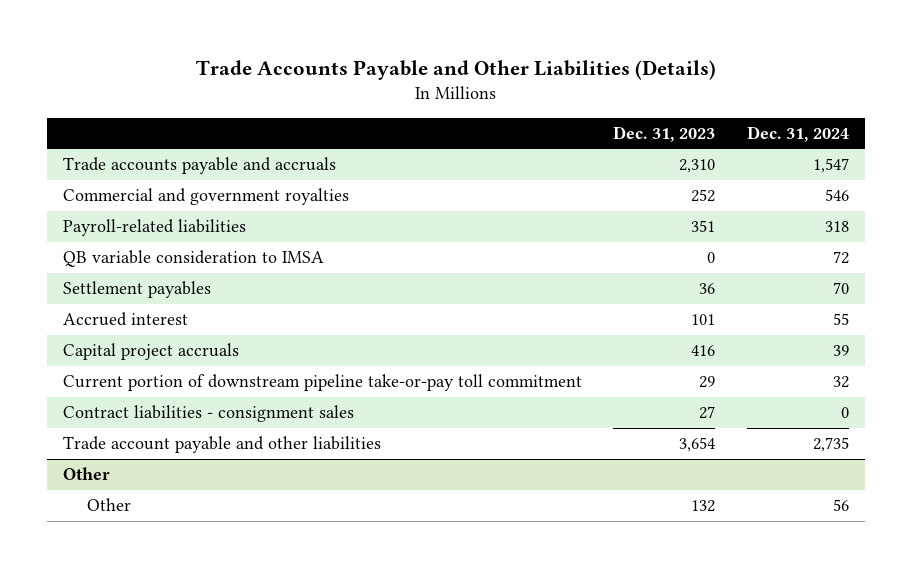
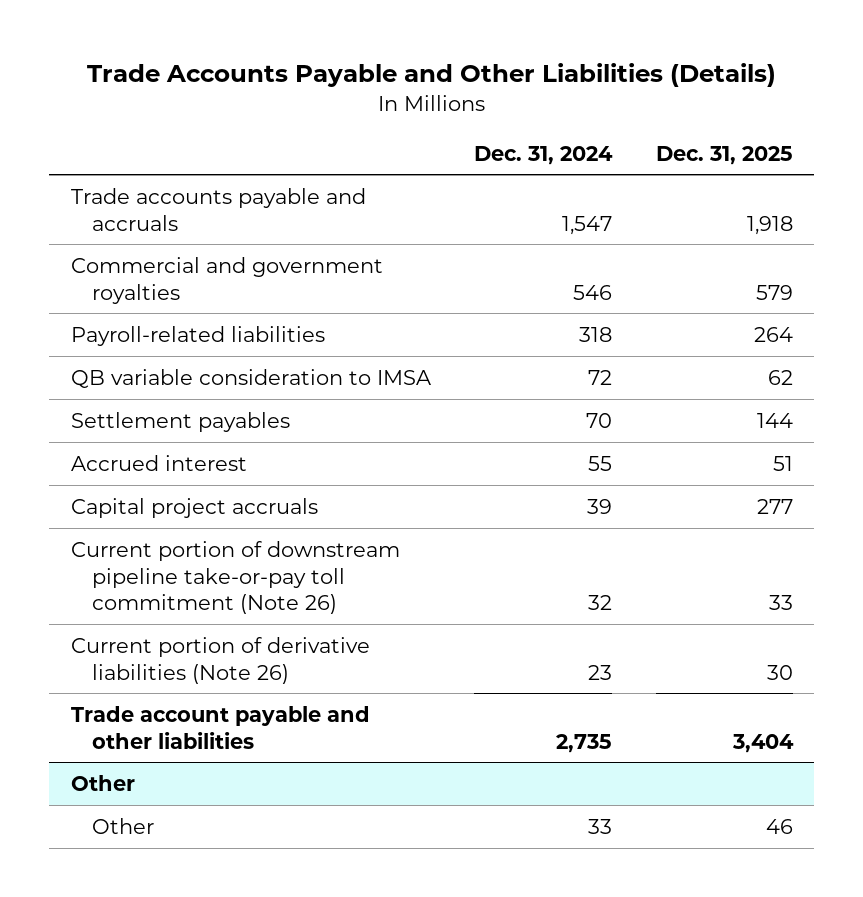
[613,125,716,142] Dec. 31, 2023 -> none
none -> [655,145,793,165] Dec. 31, 2025
[62,405,354,423] Contract liabilities - consignment sales -> none
[62,374,582,392] Current portion of downstream pipeline take-or-pay toll commitment -> [70,540,400,615] Current portion of downstream pipeline take-or-pay toll commitment (Note 26)
none -> [70,636,370,684] Current portion of derivative liabilities (Note 26)
[832,499,849,512] 56 -> [588,818,613,834] 33

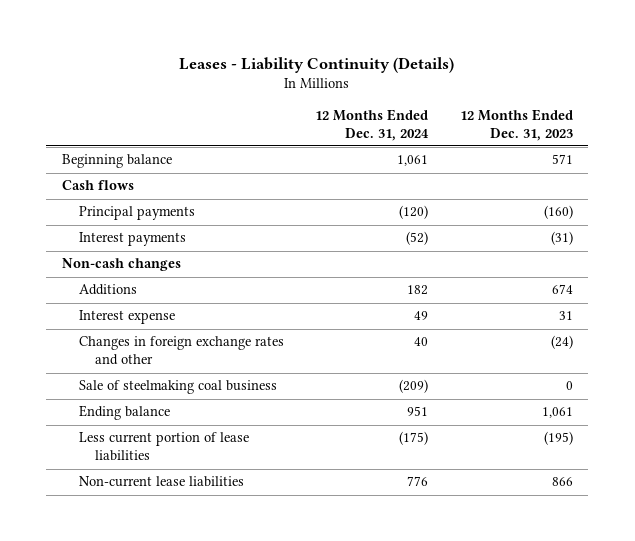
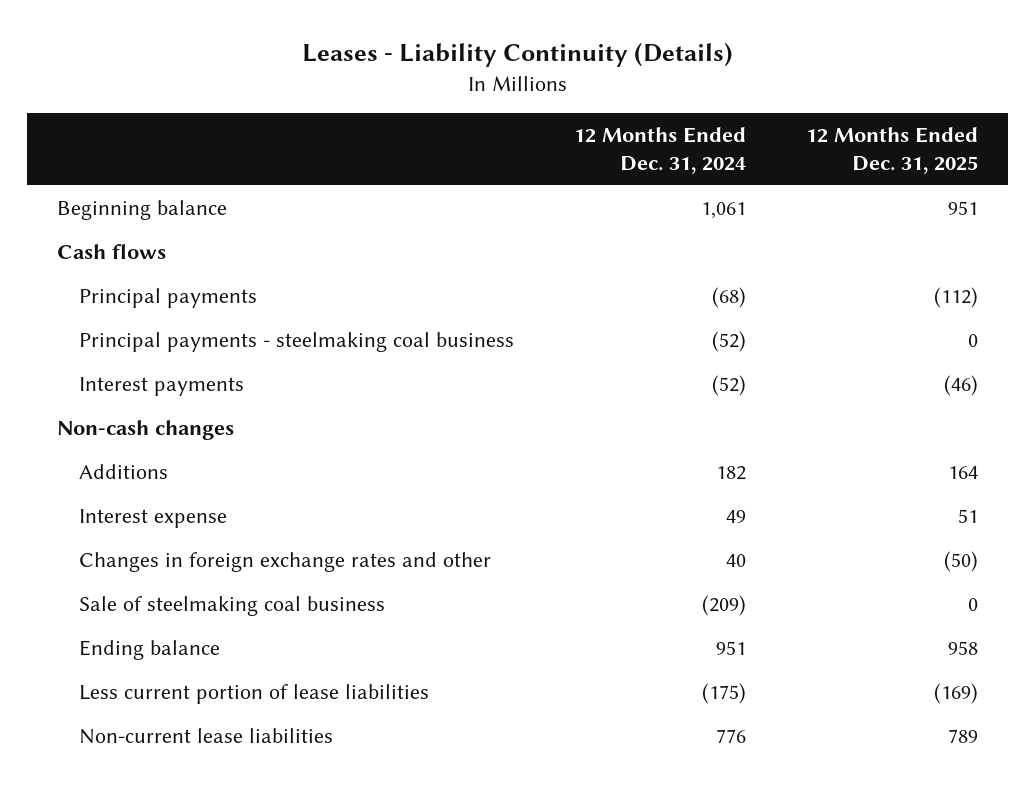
[459,108,573,141] 12 Months Ended Dec. 31, 2023 -> none
none -> [806,127,979,175] 12 Months Ended Dec. 31, 2025
[399,205,429,220] (120) -> [712,287,747,309] (68)
none -> [79,332,515,353] Principal payments - steelmaking coal business

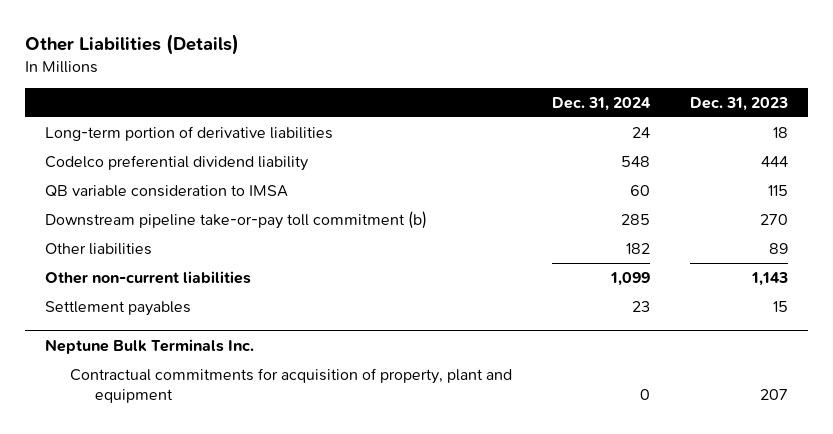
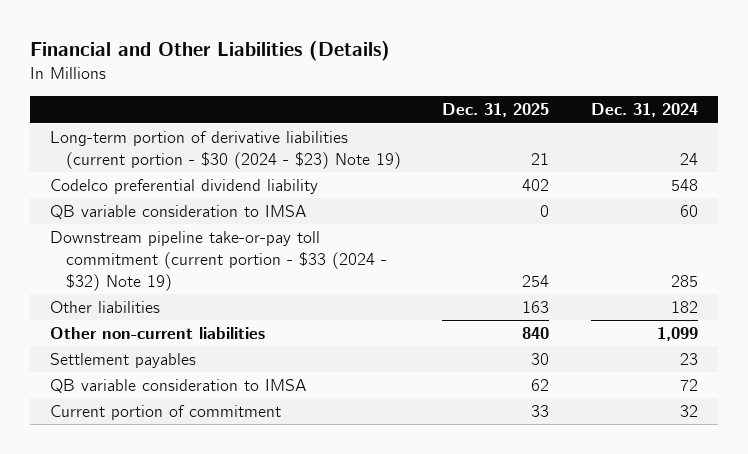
[24,33,239,55] Other Liabilities (Details) -> [29,41,390,62] Financial and Other Liabilities (Details)
[689,96,788,111] Dec. 31, 2023 -> none
none -> [442,103,550,118] Dec. 31, 2025
[44,125,333,141] Long-term portion of derivative liabilities -> [50,131,401,170] Long-term portion of derivative liabilities (current portion - $30 (2024 - $23) Note 19)
[44,210,427,229] Downstream pipeline take-or-pay toll commitment (b) -> [50,231,387,292] Downstream pipeline take-or-pay toll commitment (current portion - $33 (2024 - $32) Note 19)
[44,338,254,354] Neptune Bulk Terminals Inc. -> none
[70,367,513,403] Contractual commitments for acquisition of property, plant and equipment -> none
none -> [50,379,307,394] QB variable consideration to IMSA
none -> [50,405,282,421] Current portion of commitment

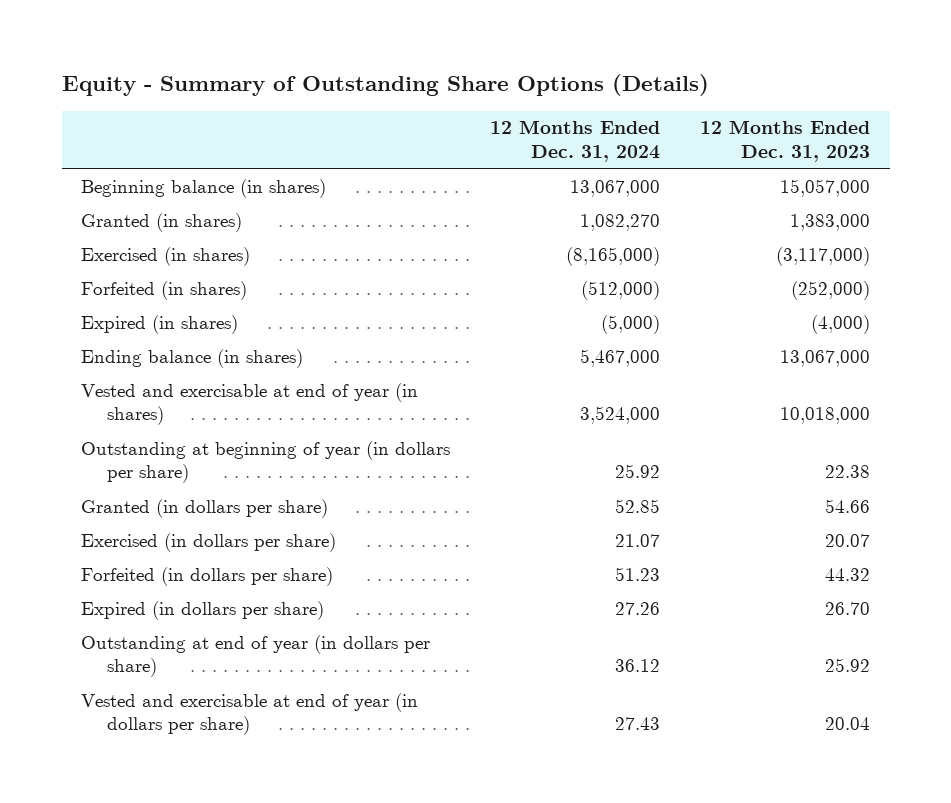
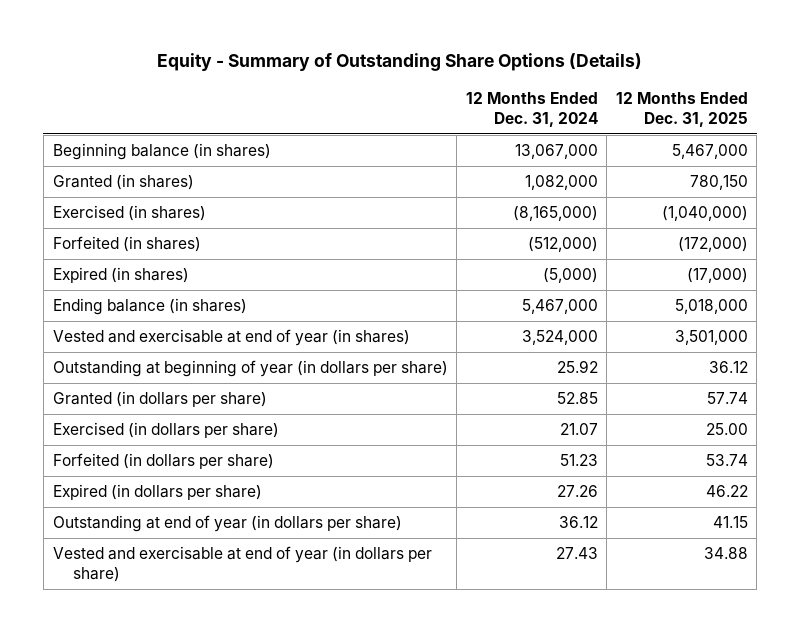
[699,120,870,162] 12 Months Ended Dec. 31, 2023 -> none
none -> [615,91,748,127] 12 Months Ended Dec. 31, 2025
[580,213,661,231] 1,082,270 -> [524,175,598,191] 1,082,000

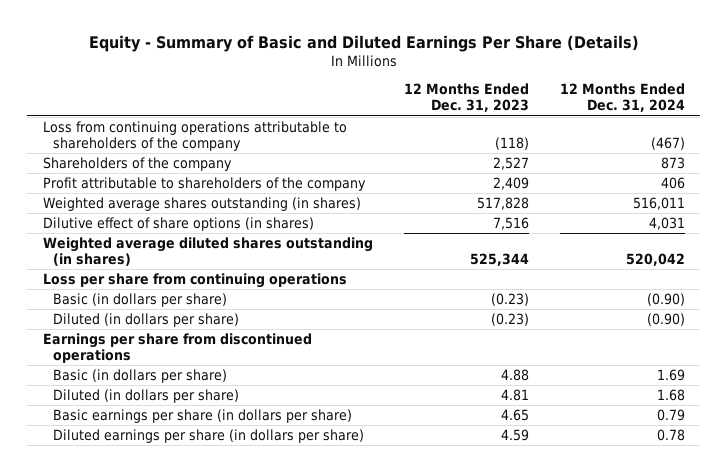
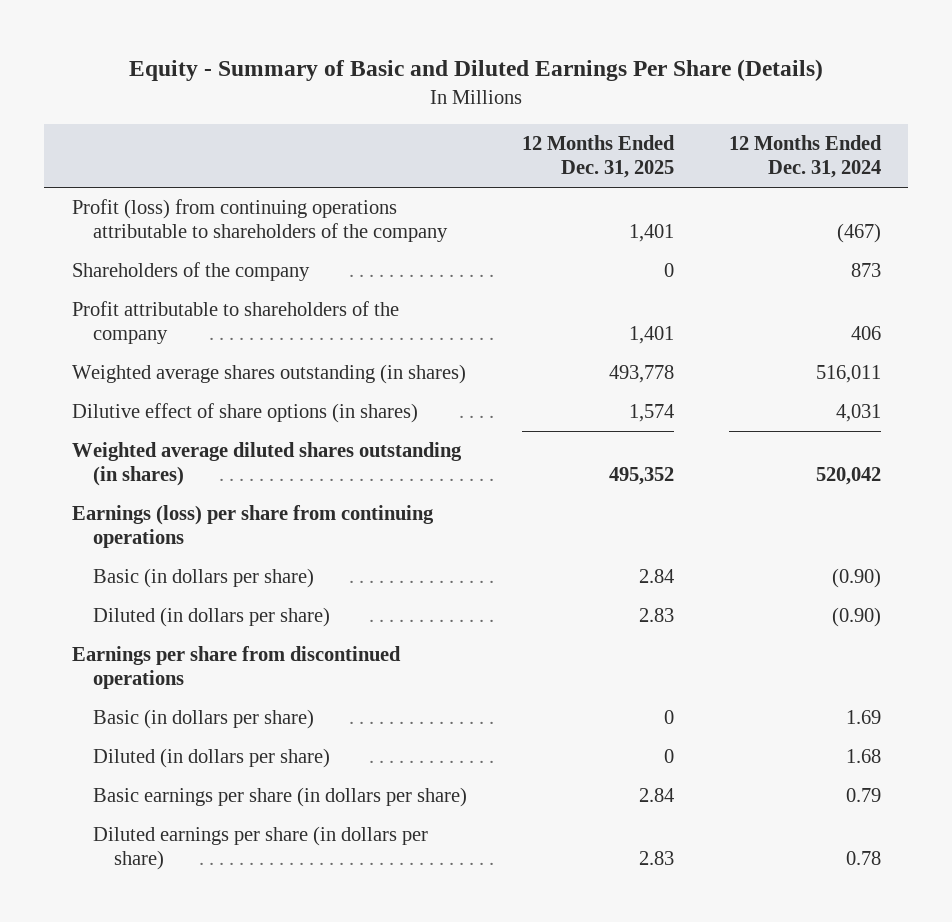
[403,83,529,113] 12 Months Ended Dec. 31, 2023 -> none
none -> [521,134,675,179] 12 Months Ended Dec. 31, 2025
[42,121,347,152] Loss from continuing operations attributable to shareholders of the company -> [71,198,448,243] Profit (loss) from continuing operations attributable to shareholders of the company
[42,273,347,289] Loss per share from continuing operations -> [71,504,434,549] Earnings (loss) per share from continuing operations

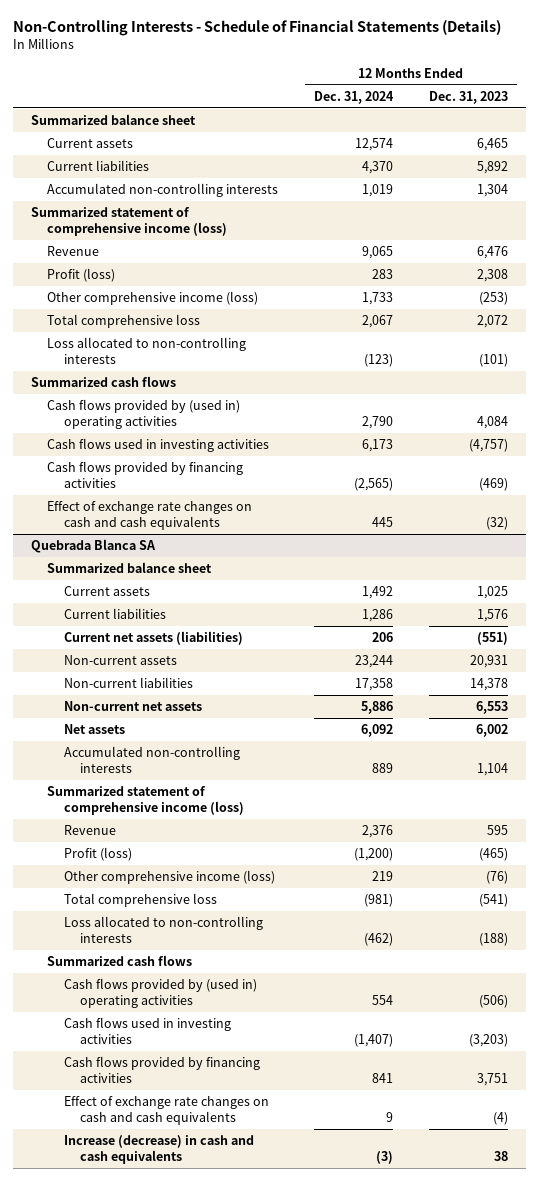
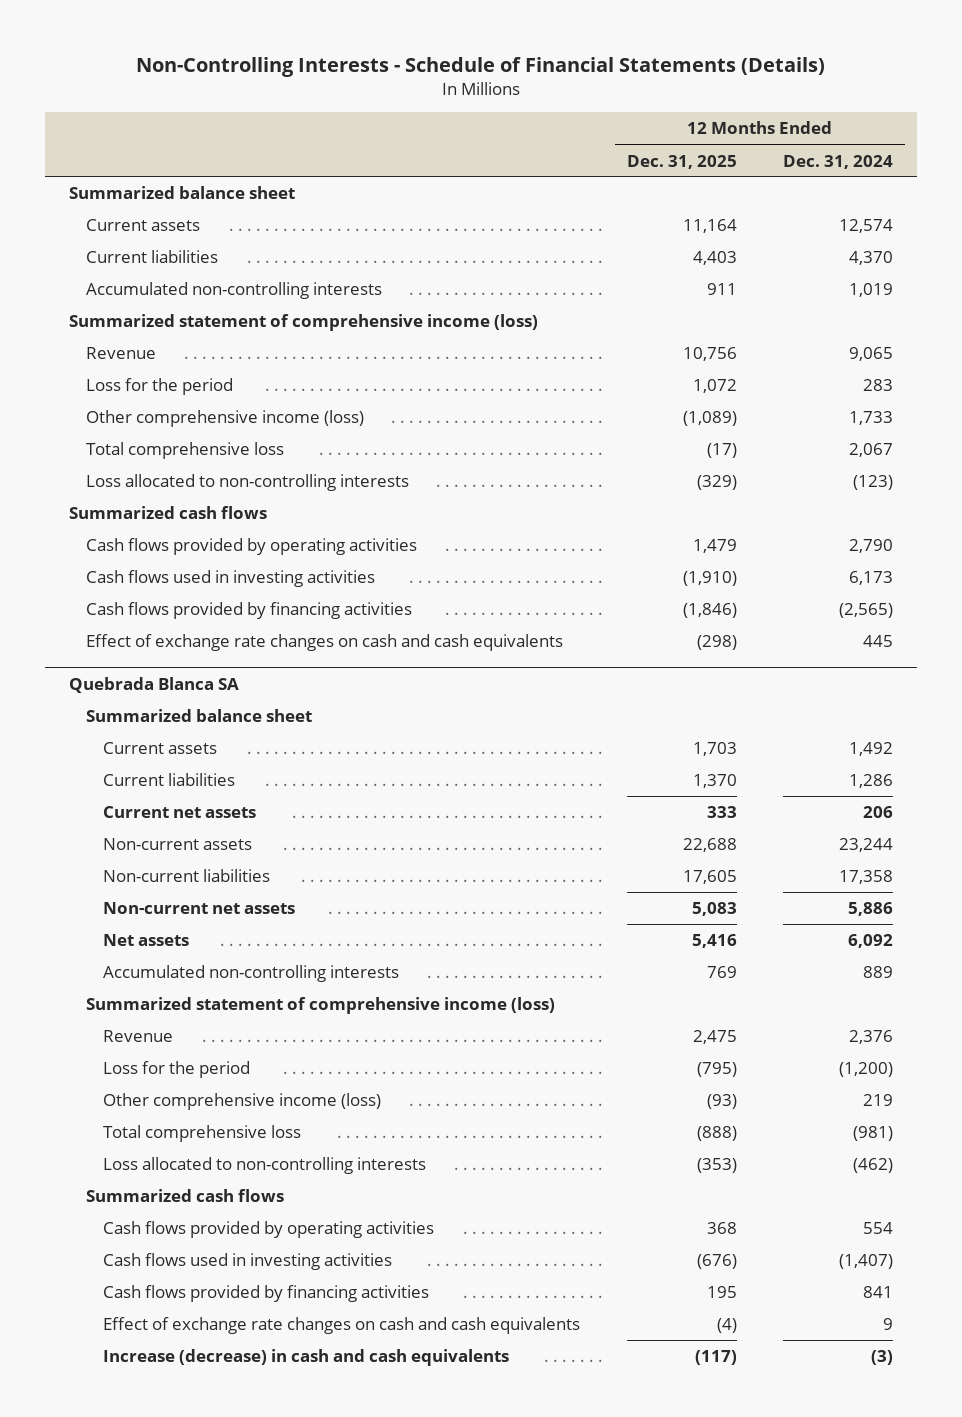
[428,90,508,104] Dec. 31, 2023 -> none
none -> [626,154,737,169] Dec. 31, 2025
[47,268,116,283] Profit (loss) -> [85,378,233,396] Loss for the period
[47,399,241,429] Cash flows provided by (used in) operating activities -> [85,538,417,556] Cash flows provided by operating activities
[63,631,243,646] Current net assets (liabilities) -> [102,806,256,819] Current net assets
[63,847,132,862] Profit (loss) -> [102,1061,250,1079] Loss for the period
[63,978,257,1008] Cash flows provided by (used in) operating activities -> [102,1221,434,1239] Cash flows provided by operating activities

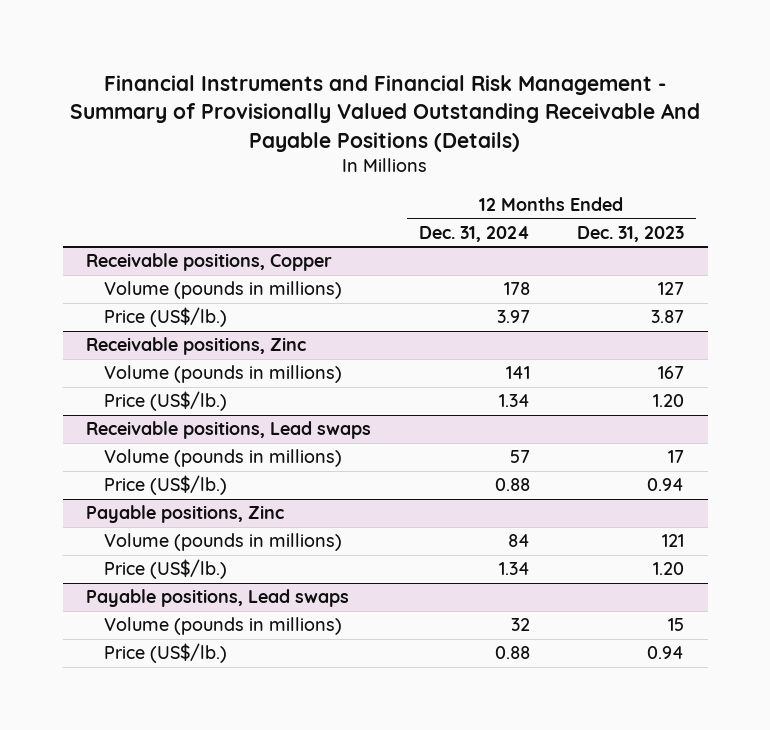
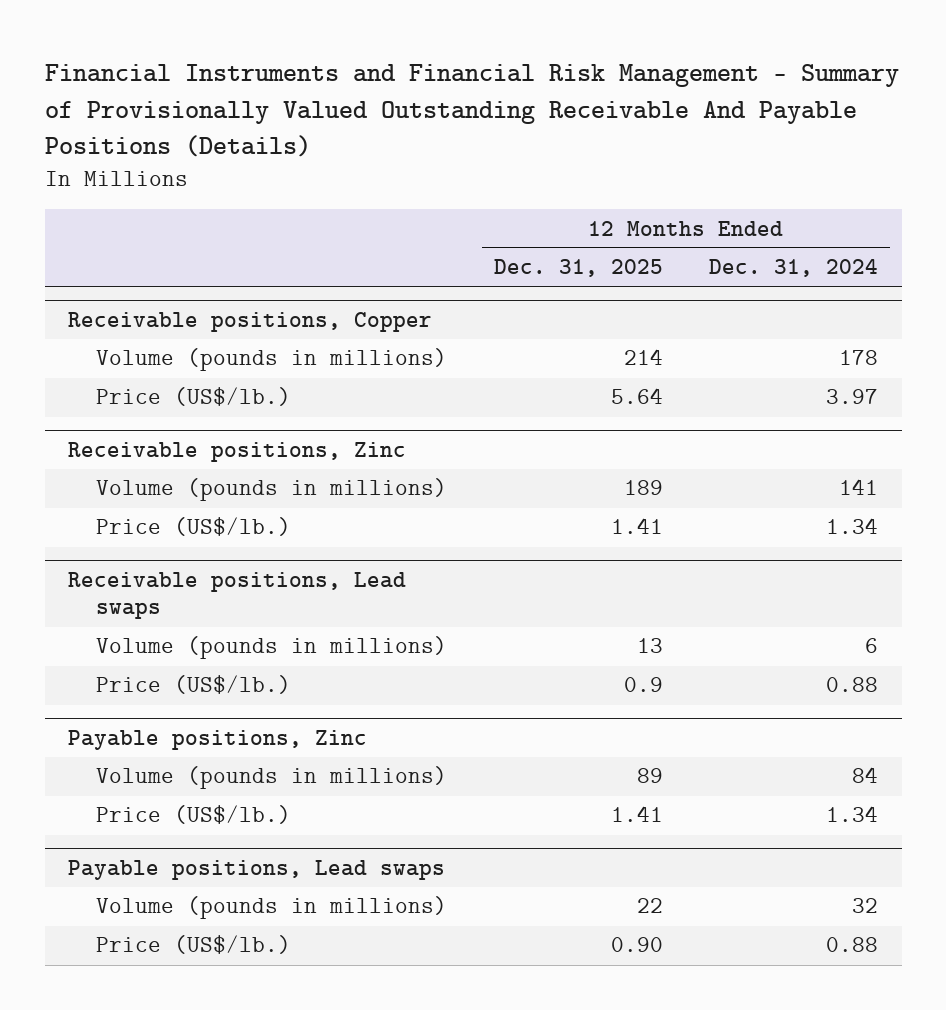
[576,225,684,242] Dec. 31, 2023 -> none
none -> [493,259,663,278] Dec. 31, 2025
[509,450,530,464] 57 -> [865,638,879,654] 6

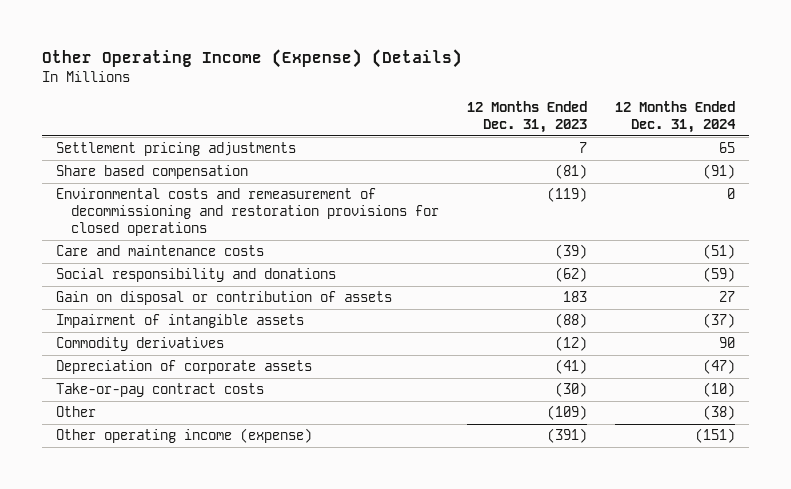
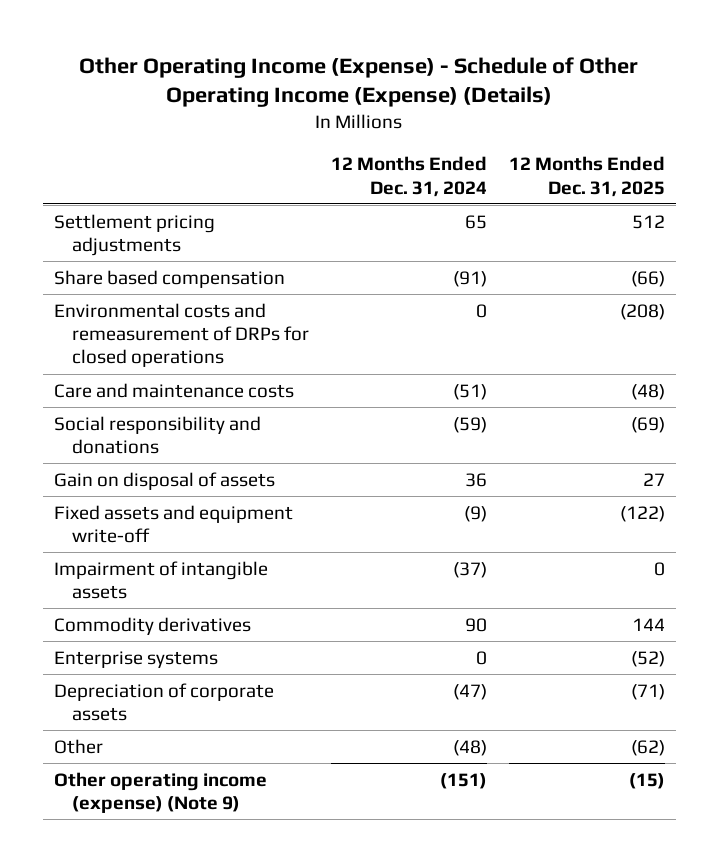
[42,49,463,69] Other Operating Income (Expense) (Details) -> [79,56,639,108] Other Operating Income (Expense) - Schedule of Other Operating Income (Expense) (Details)
[467,100,588,133] 12 Months Ended Dec. 31, 2023 -> none
none -> [509,156,666,197] 12 Months Ended Dec. 31, 2025
[56,188,439,237] Environmental costs and remeasurement of decommissioning and restoration provisions for closed operations -> [53,302,310,368] Environmental costs and remeasurement of DRPs for closed operations
[56,291,393,306] Gain on disposal or contribution of assets -> [53,471,275,490] Gain on disposal of assets
[719,291,736,303] 27 -> [465,472,488,487] 36
none -> [53,504,293,544] Fixed assets and equipment write-off
none -> [53,650,218,668] Enterprise systems
[56,383,265,398] Take-or-pay contract costs -> none
[703,405,736,421] (38) -> [453,739,488,756] (48)
[56,428,313,444] Other operating income (expense) -> [53,771,267,814] Other operating income (expense) (Note 9)

